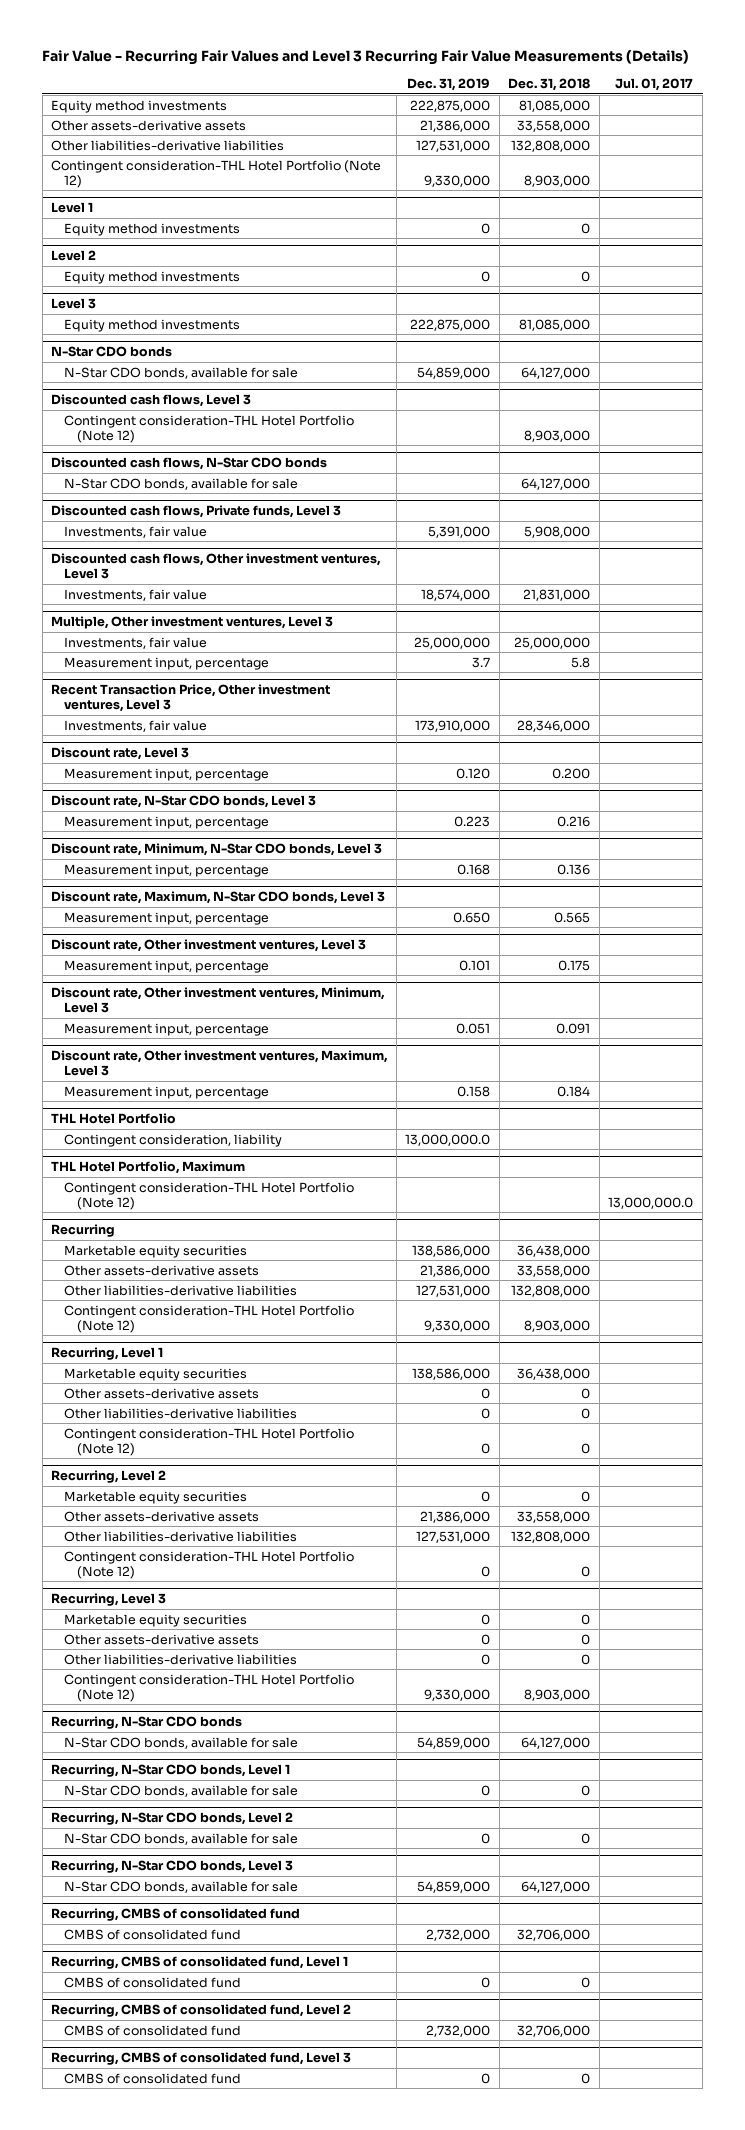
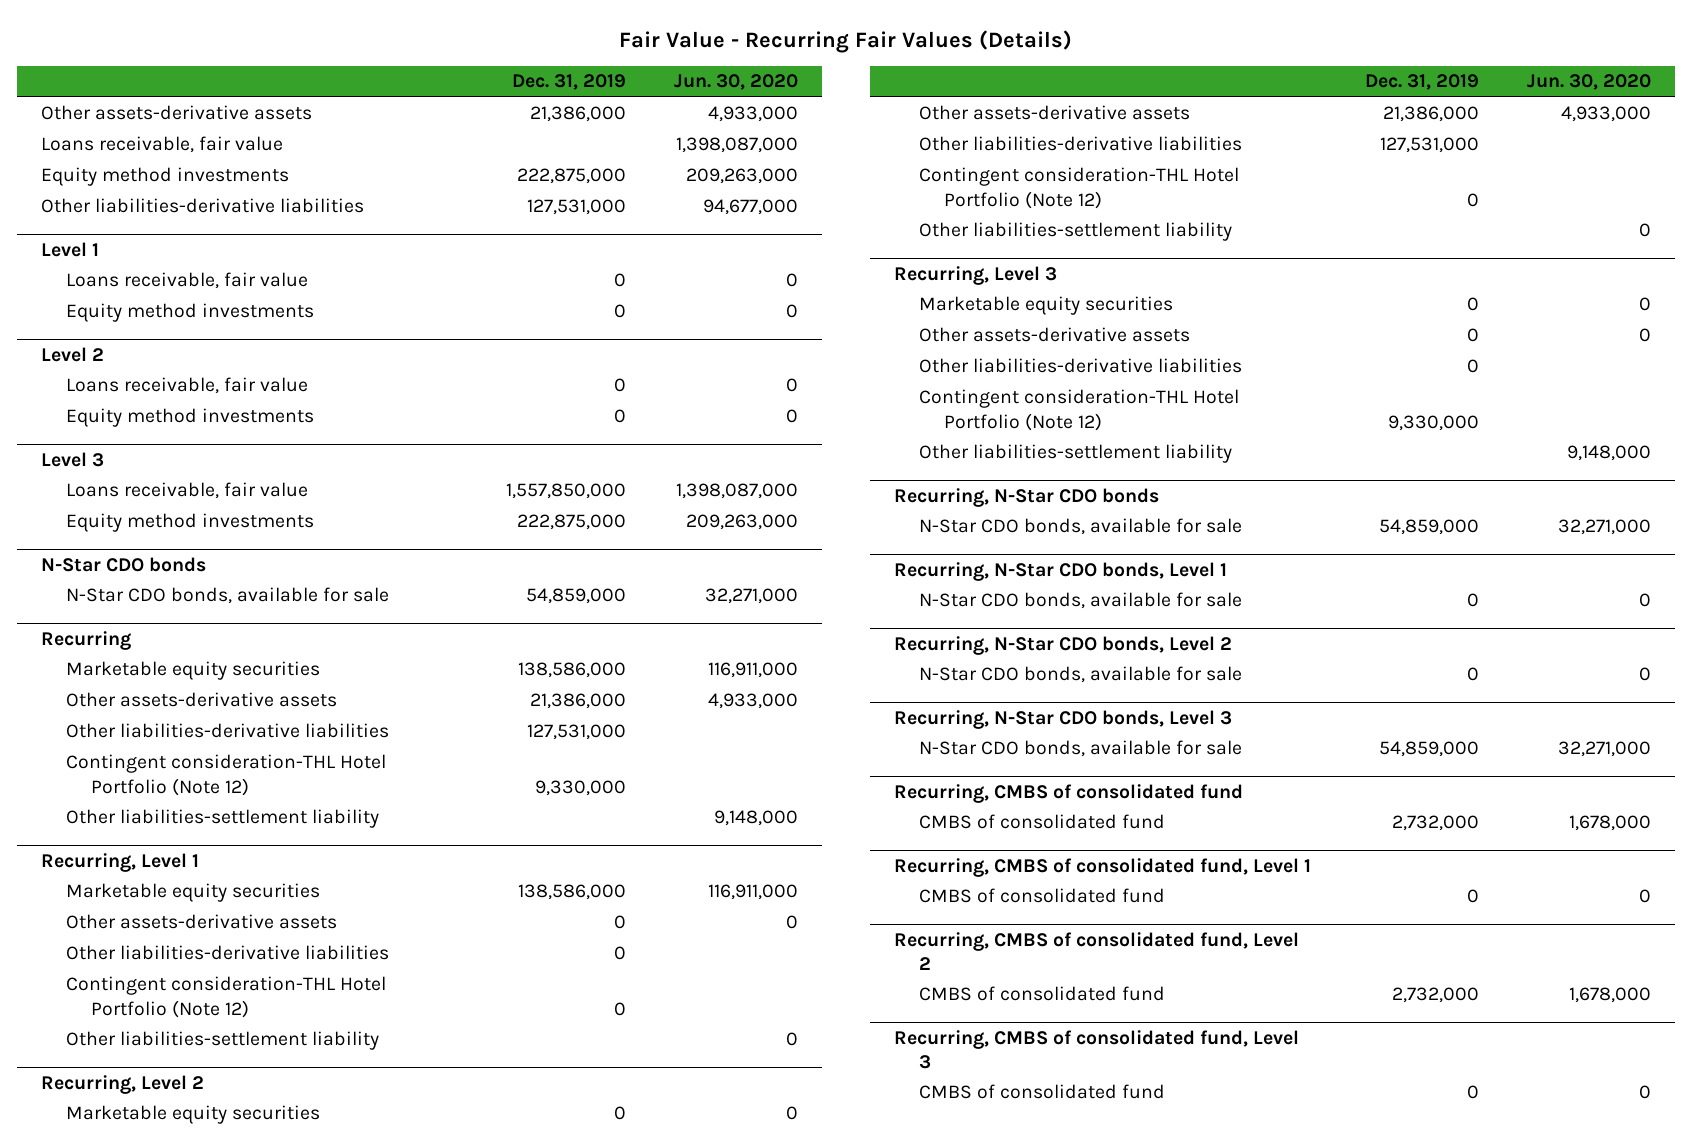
[42,50,690,66] Fair Value - Recurring Fair Values and Level 3 Recurring Fair Value Measurements (Details) -> [618,29,1072,53] Fair Value - Recurring Fair Values (Details)
[508,78,591,92] Dec. 31, 2018 -> none
[615,78,694,92] Jul. 01, 2017 -> none
none -> [673,74,798,91] Jun. 30, 2020
none -> [40,136,283,154] Loans receivable, fair value
[51,99,228,113] Equity method investments -> [40,167,289,187] Equity method investments
[51,159,382,188] Contingent consideration-THL Hotel Portfolio (Note 12) -> none
none -> [65,272,308,290] Loans receivable, fair value
none -> [65,377,308,395] Loans receivable, fair value
none -> [65,482,308,500] Loans receivable, fair value
[51,394,252,408] Discounted cash flows, Level 3 -> none
[63,414,354,443] Contingent consideration-THL Hotel Portfolio (Note 12) -> none
[51,457,328,471] Discounted cash flows, N-Star CDO bonds -> none
[63,477,298,490] N-Star CDO bonds, available for sale -> none
[51,505,342,519] Discounted cash flows, Private funds, Level 3 -> none
[63,525,207,538] Investments, fair value -> none
[51,553,382,580] Discounted cash flows, Other investment ventures, Level 3 -> none
[63,588,207,601] Investments, fair value -> none
[51,616,334,630] Multiple, Other investment ventures, Level 3 -> none
[63,636,207,649] Investments, fair value -> none
[63,656,269,670] Measurement input, percentage -> none
[51,684,331,713] Recent Transaction Price, Other investment ventures, Level 3 -> none
[63,719,207,732] Investments, fair value -> none
[51,747,190,761] Discount rate, Level 3 -> none
[63,767,269,781] Measurement input, percentage -> none
[51,795,317,809] Discount rate, N-Star CDO bonds, Level 3 -> none
[63,815,269,829] Measurement input, percentage -> none
[51,843,383,857] Discount rate, Minimum, N-Star CDO bonds, Level 3 -> none
[63,863,269,877] Measurement input, percentage -> none
[51,891,386,905] Discount rate, Maximum, N-Star CDO bonds, Level 3 -> none
[63,911,269,925] Measurement input, percentage -> none
[51,939,367,953] Discount rate, Other investment ventures, Level 3 -> none
[63,959,269,973] Measurement input, percentage -> none
[51,987,386,1014] Discount rate, Other investment ventures, Minimum, Level 3 -> none
[63,1022,269,1036] Measurement input, percentage -> none
[51,1050,389,1077] Discount rate, Other investment ventures, Maximum, Level 3 -> none
[63,1085,269,1099] Measurement input, percentage -> none
[51,1113,177,1125] THL Hotel Portfolio -> none
[63,1133,282,1147] Contingent consideration, liability -> none
[51,1161,246,1175] THL Hotel Portfolio, Maximum -> none
[63,1181,354,1210] Contingent consideration-THL Hotel Portfolio (Note 12) -> none
none -> [65,809,379,829] Other liabilities-settlement liability
none -> [65,1031,379,1051] Other liabilities-settlement liability
none -> [919,222,1233,242] Other liabilities-settlement liability
none -> [919,444,1233,464] Other liabilities-settlement liability

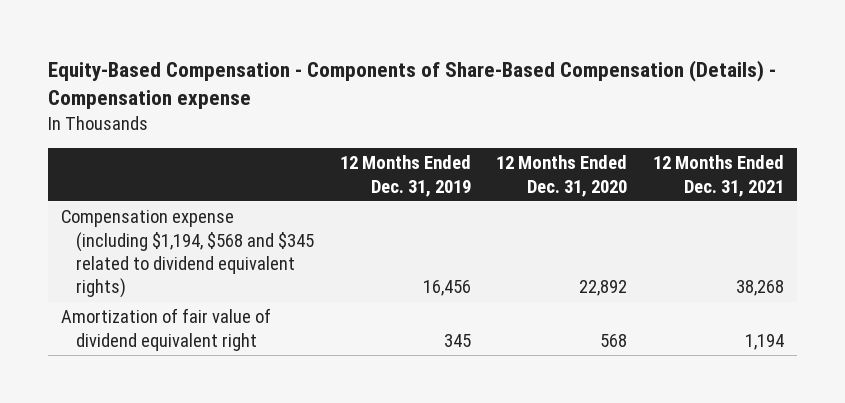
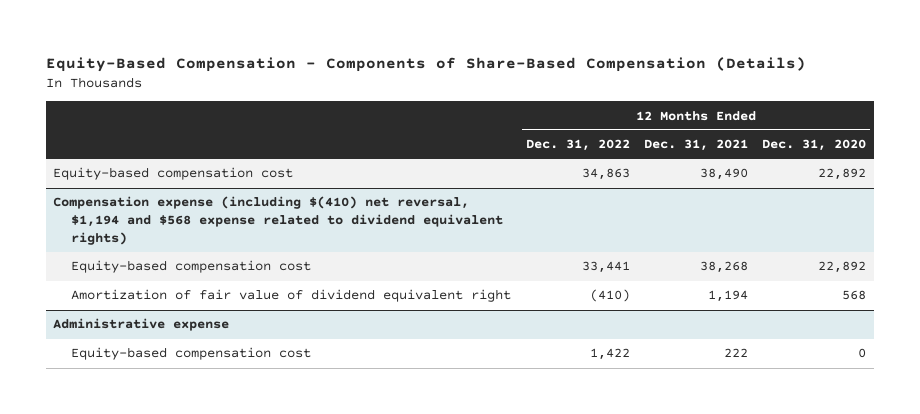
[48,59,777,109] Equity-Based Compensation - Components of Share-Based Compensation (Details) - Compensation expense -> [46,56,807,72] Equity-Based Compensation - Components of Share-Based Compensation (Details)
[339,155,471,197] 12 Months Ended Dec. 31, 2019 -> none
none -> [525,139,630,152] Dec. 31, 2022
none -> [53,167,294,181] Equity-based compensation cost
none -> [53,196,504,246] Compensation expense (including $(410) net reversal, $1,194 and $568 expense related to dividend equivalent rights)
[60,210,314,299] Compensation expense (including $1,194, $568 and $345 related to dividend equivalent rights) -> [71,260,312,274] Equity-based compensation cost
none -> [53,318,230,332] Administrative expense
none -> [71,347,312,361] Equity-based compensation cost

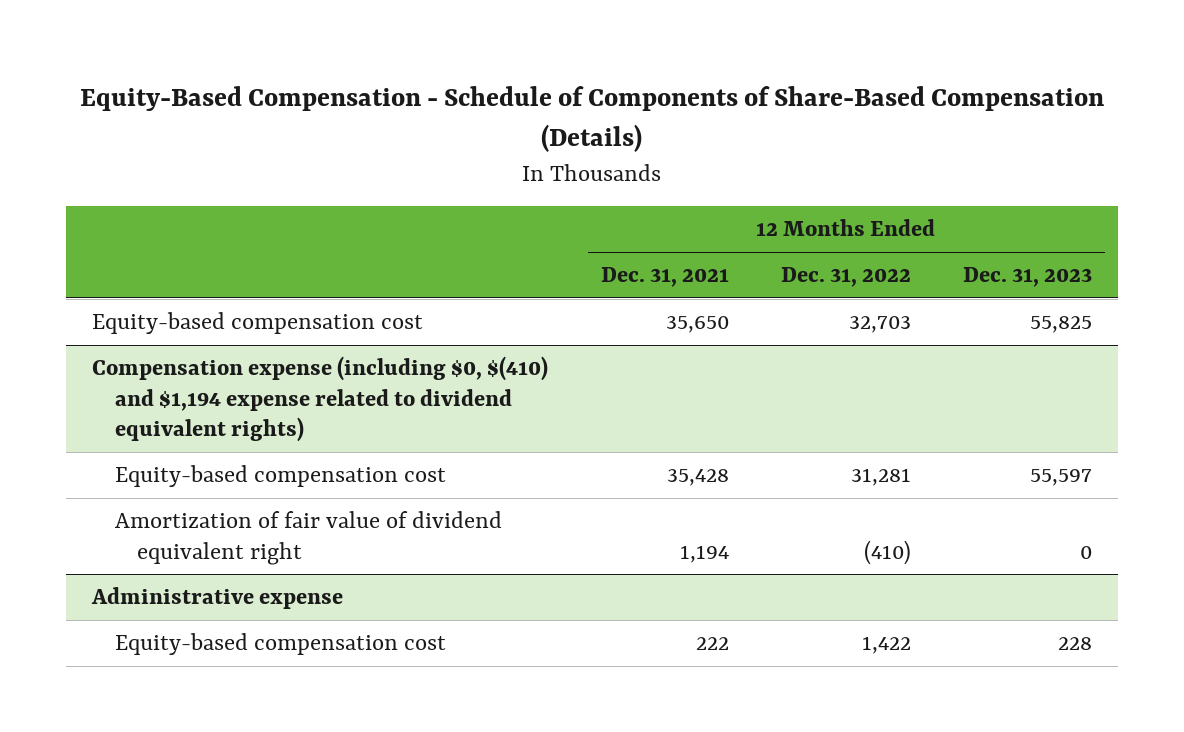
[46,56,807,72] Equity-Based Compensation - Components of Share-Based Compensation (Details) -> [80,86,1105,152] Equity-Based Compensation - Schedule of Components of Share-Based Compensation (Details)
[762,139,867,152] Dec. 31, 2020 -> none
none -> [962,267,1092,288] Dec. 31, 2023
[581,168,630,181] 34,863 -> [848,316,911,334] 32,703
[700,168,749,181] 38,490 -> [665,316,729,334] 35,650
[53,196,504,246] Compensation expense (including $(410) net reversal, $1,194 and $568 expense related to dividend equivalent rights) -> [92,356,549,443] Compensation expense (including $0, $(410) and $1,194 expense related to dividend equivalent rights)
[581,261,630,274] 33,441 -> [850,468,911,487] 31,281
[700,261,749,274] 38,268 -> [666,469,729,487] 35,428

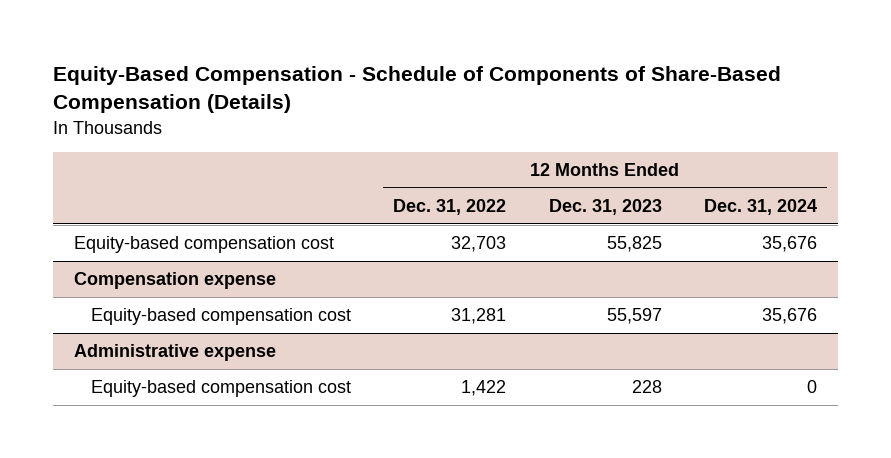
[600,267,729,288] Dec. 31, 2021 -> none
none -> [703,198,817,215] Dec. 31, 2024
[92,356,549,443] Compensation expense (including $0, $(410) and $1,194 expense related to dividend equivalent rights) -> [74,272,277,290] Compensation expense
[114,511,502,565] Amortization of fair value of dividend equivalent right -> none

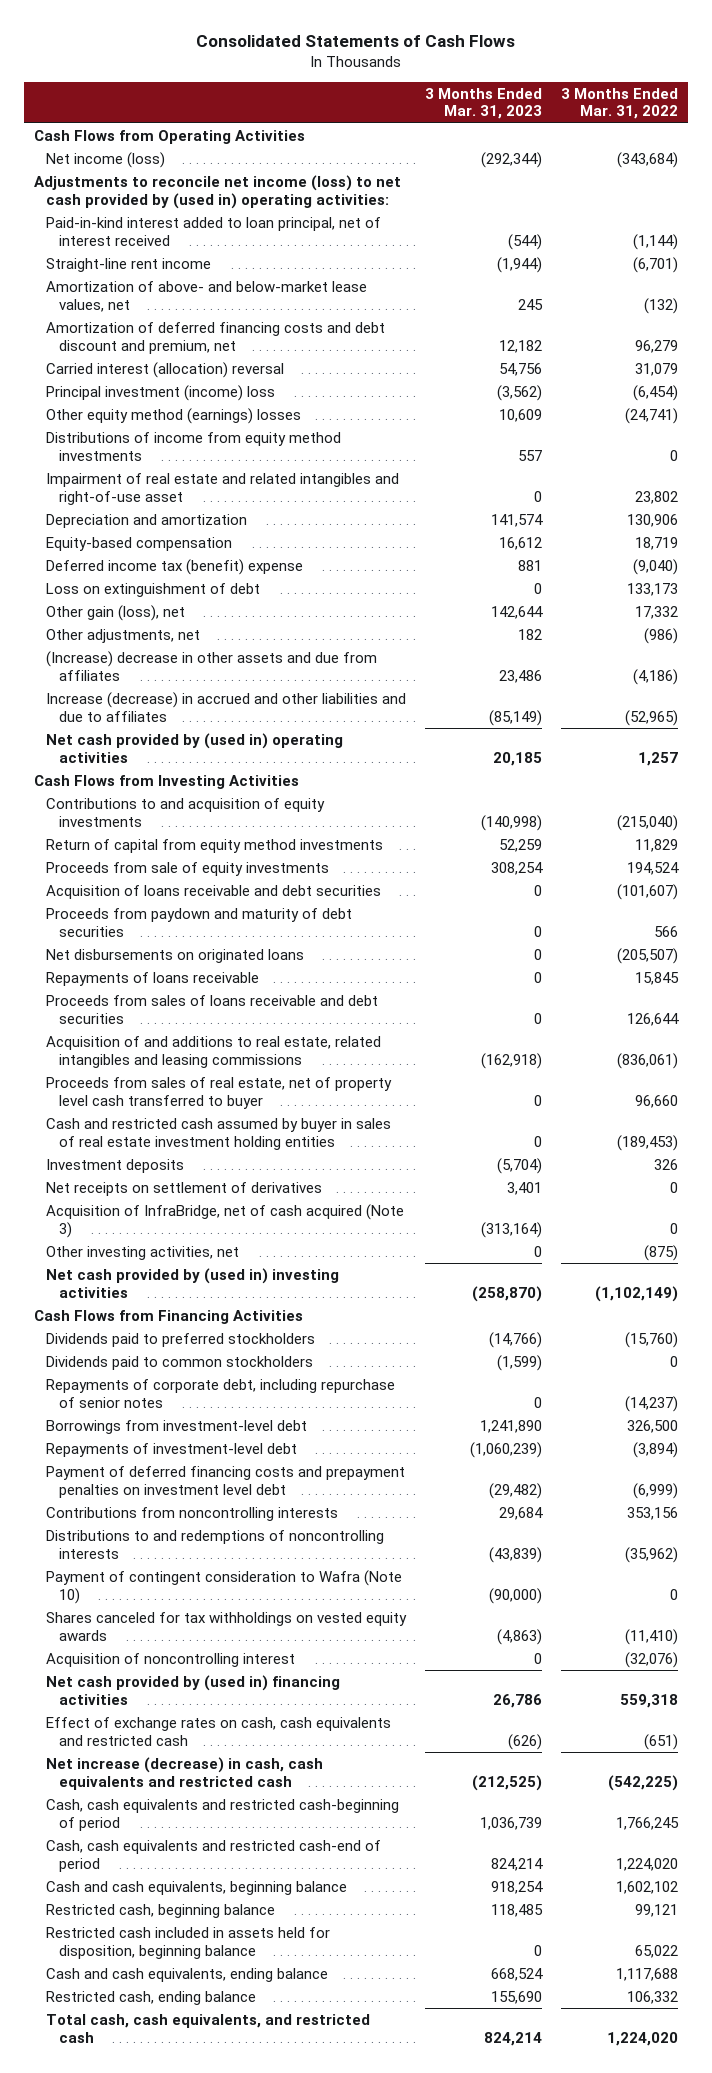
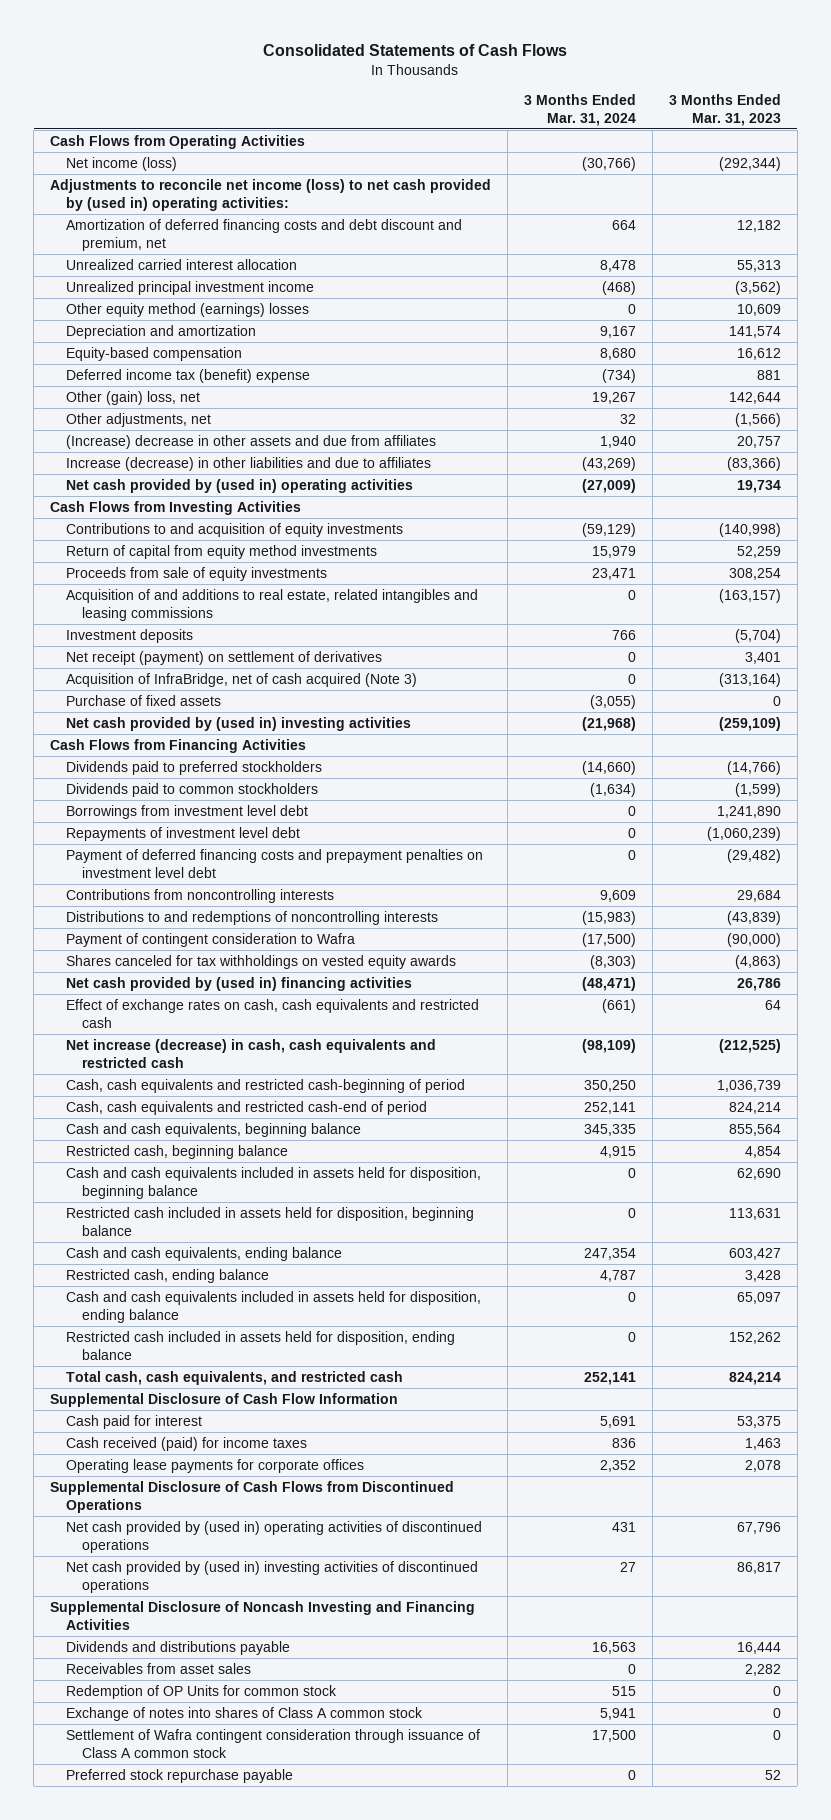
[561,87,679,120] 3 Months Ended Mar. 31, 2022 -> none
none -> [523,93,636,126] 3 Months Ended Mar. 31, 2024
[46,216,382,246] Paid-in-kind interest added to loan principal, net of interest received -> none
[46,257,212,272] Straight-line rent income -> none
[46,280,368,312] Amortization of above- and below-market lease values, net -> none
[46,361,285,378] Carried interest (allocation) reversal -> [66,259,298,271] Unrealized carried interest allocation
[499,362,543,376] 54,756 -> [736,260,781,273] 55,313
[46,384,276,401] Principal investment (income) loss -> [66,281,315,296] Unrealized principal investment income
[46,431,342,461] Distributions of income from equity method investments -> none
[46,472,400,505] Impairment of real estate and related intangibles and right-of-use asset -> none
[46,582,261,597] Loss on extinguishment of debt -> none
[46,604,186,621] Other gain (loss), net -> [66,391,201,406] Other (gain) loss, net
[518,628,543,640] 182 -> [734,413,781,428] (1,566)
[499,669,543,683] 23,486 -> [736,436,781,449] 20,757
[46,691,407,722] Increase (decrease) in accrued and other liabilities and due to affiliates -> [66,457,432,472] Increase (decrease) in other liabilities and due to affiliates
[489,709,543,726] (85,149) -> [726,457,781,472] (83,366)
[493,751,543,766] 20,185 -> [736,480,781,494] 19,734
[46,884,382,899] Acquisition of loans receivable and debt securities -> none
[46,907,353,937] Proceeds from paydown and maturity of debt securities -> none
[46,948,305,963] Net disbursements on originated loans -> none
[46,971,260,986] Repayments of loans receivable -> none
[46,994,379,1024] Proceeds from sales of loans receivable and debt securities -> none
[46,1076,393,1109] Proceeds from sales of real estate, net of property level cash transferred to buyer -> none
[46,1117,392,1150] Cash and restricted cash assumed by buyer in sales of real estate investment holding entities -> none
[481,1052,543,1069] (162,918) -> [718,589,781,604] (163,157)
[46,1181,323,1196] Net receipts on settlement of derivatives -> [66,651,383,666] Net receipt (payment) on settlement of derivatives
[46,1245,240,1260] Other investing activities, net -> none
none -> [66,695,222,707] Purchase of fixed assets
[472,1285,543,1302] (258,870) -> [718,717,781,732] (259,109)
[46,1378,396,1408] Repayments of corporate debt, including repurchase of senior notes -> none
[46,1419,308,1434] Borrowings from investment-level debt -> [66,805,309,820] Borrowings from investment level debt
[46,1442,298,1457] Repayments of investment-level debt -> [66,827,301,842] Repayments of investment level debt
[46,1569,403,1604] Payment of contingent consideration to Wafra (Note 10) -> [66,933,356,948] Payment of contingent consideration to Wafra
[46,1652,296,1667] Acquisition of noncontrolling interest -> none
[508,1733,543,1750] (626) -> [764,1000,781,1011] 64
[491,1880,544,1894] 918,254 -> [728,1124,781,1137] 855,564
[491,1903,544,1917] 118,485 -> [744,1146,781,1159] 4,854
none -> [66,1167,482,1199] Cash and cash equivalents included in assets held for disposition, beginning balance
[534,1944,543,1956] 0 -> [728,1208,781,1221] 113,631
[491,1967,544,1981] 668,524 -> [728,1248,781,1261] 603,427
[491,1990,543,2004] 155,690 -> [744,1270,781,1283] 3,428
none -> [66,1291,482,1323] Cash and cash equivalents included in assets held for disposition, ending balance
none -> [66,1331,456,1360] Restricted cash included in assets held for disposition, ending balance
none -> [50,1393,399,1408] Supplemental Disclosure of Cash Flow Information
none -> [66,1415,203,1430] Cash paid for interest
none -> [66,1437,308,1452] Cash received (paid) for income taxes
none -> [66,1459,365,1474] Operating lease payments for corporate offices
none -> [50,1481,455,1513] Supplemental Disclosure of Cash Flows from Discontinued Operations
none -> [66,1521,483,1553] Net cash provided by (used in) operating activities of discontinued operations
none -> [66,1561,479,1593] Net cash provided by (used in) investing activities of discontinued operations
none -> [50,1601,476,1630] Supplemental Disclosure of Noncash Investing and Financing Activities
none -> [66,1641,291,1656] Dividends and distributions payable
none -> [66,1663,252,1675] Receivables from asset sales
none -> [66,1685,338,1700] Redemption of OP Units for common stock
none -> [66,1707,424,1722] Exchange of notes into shares of Class A common stock
none -> [66,1729,481,1758] Settlement of Wafra contingent consideration through issuance of Class A common stock
none -> [66,1769,294,1784] Preferred stock repurchase payable

